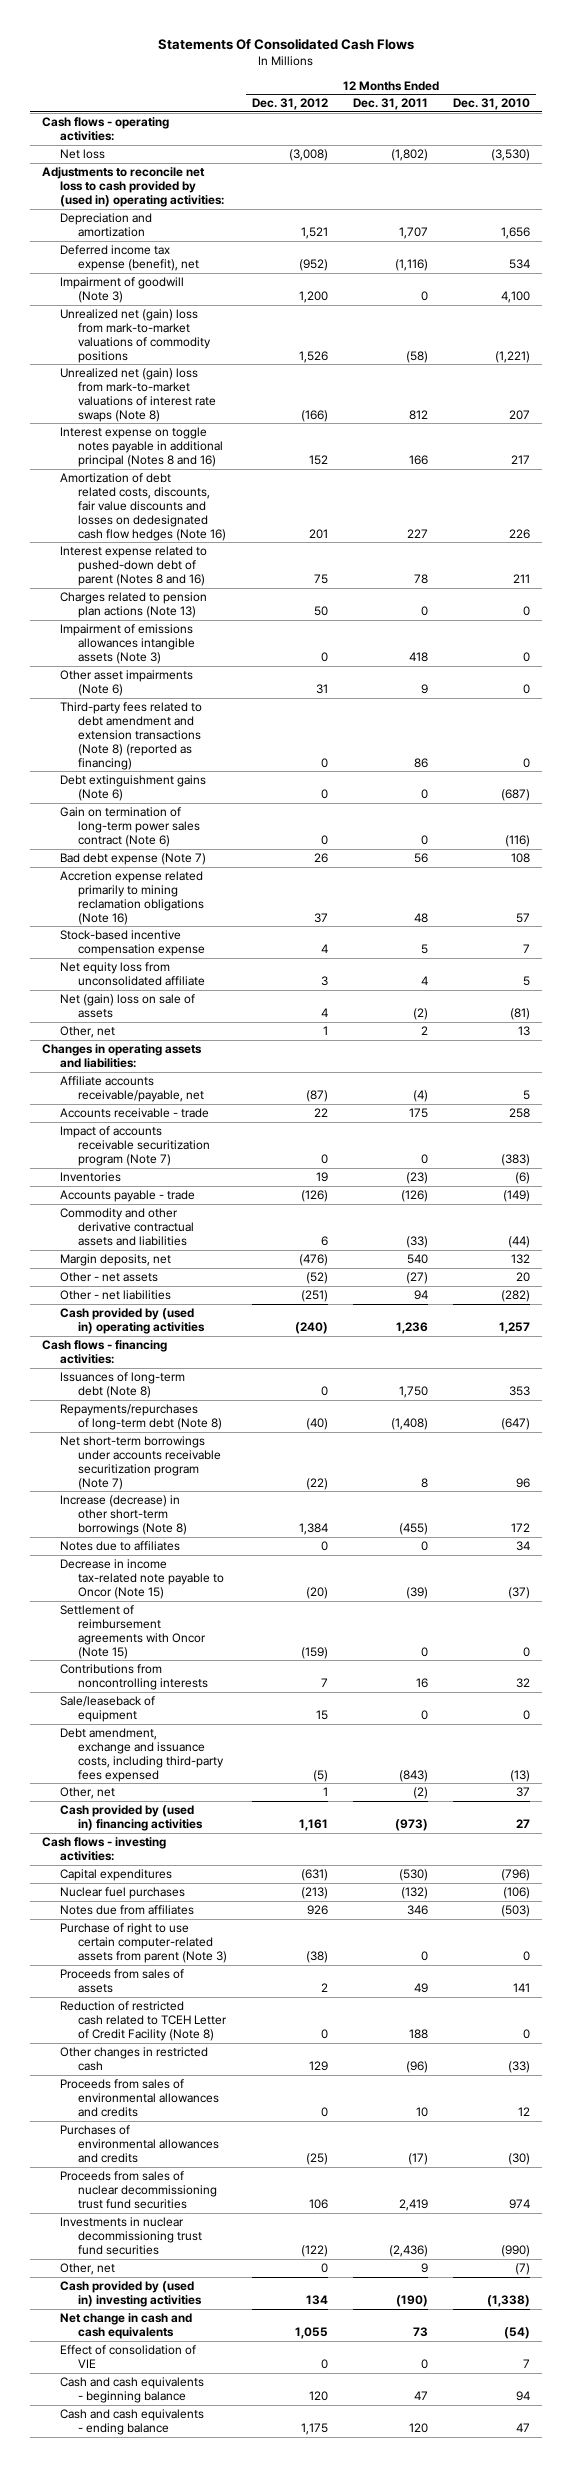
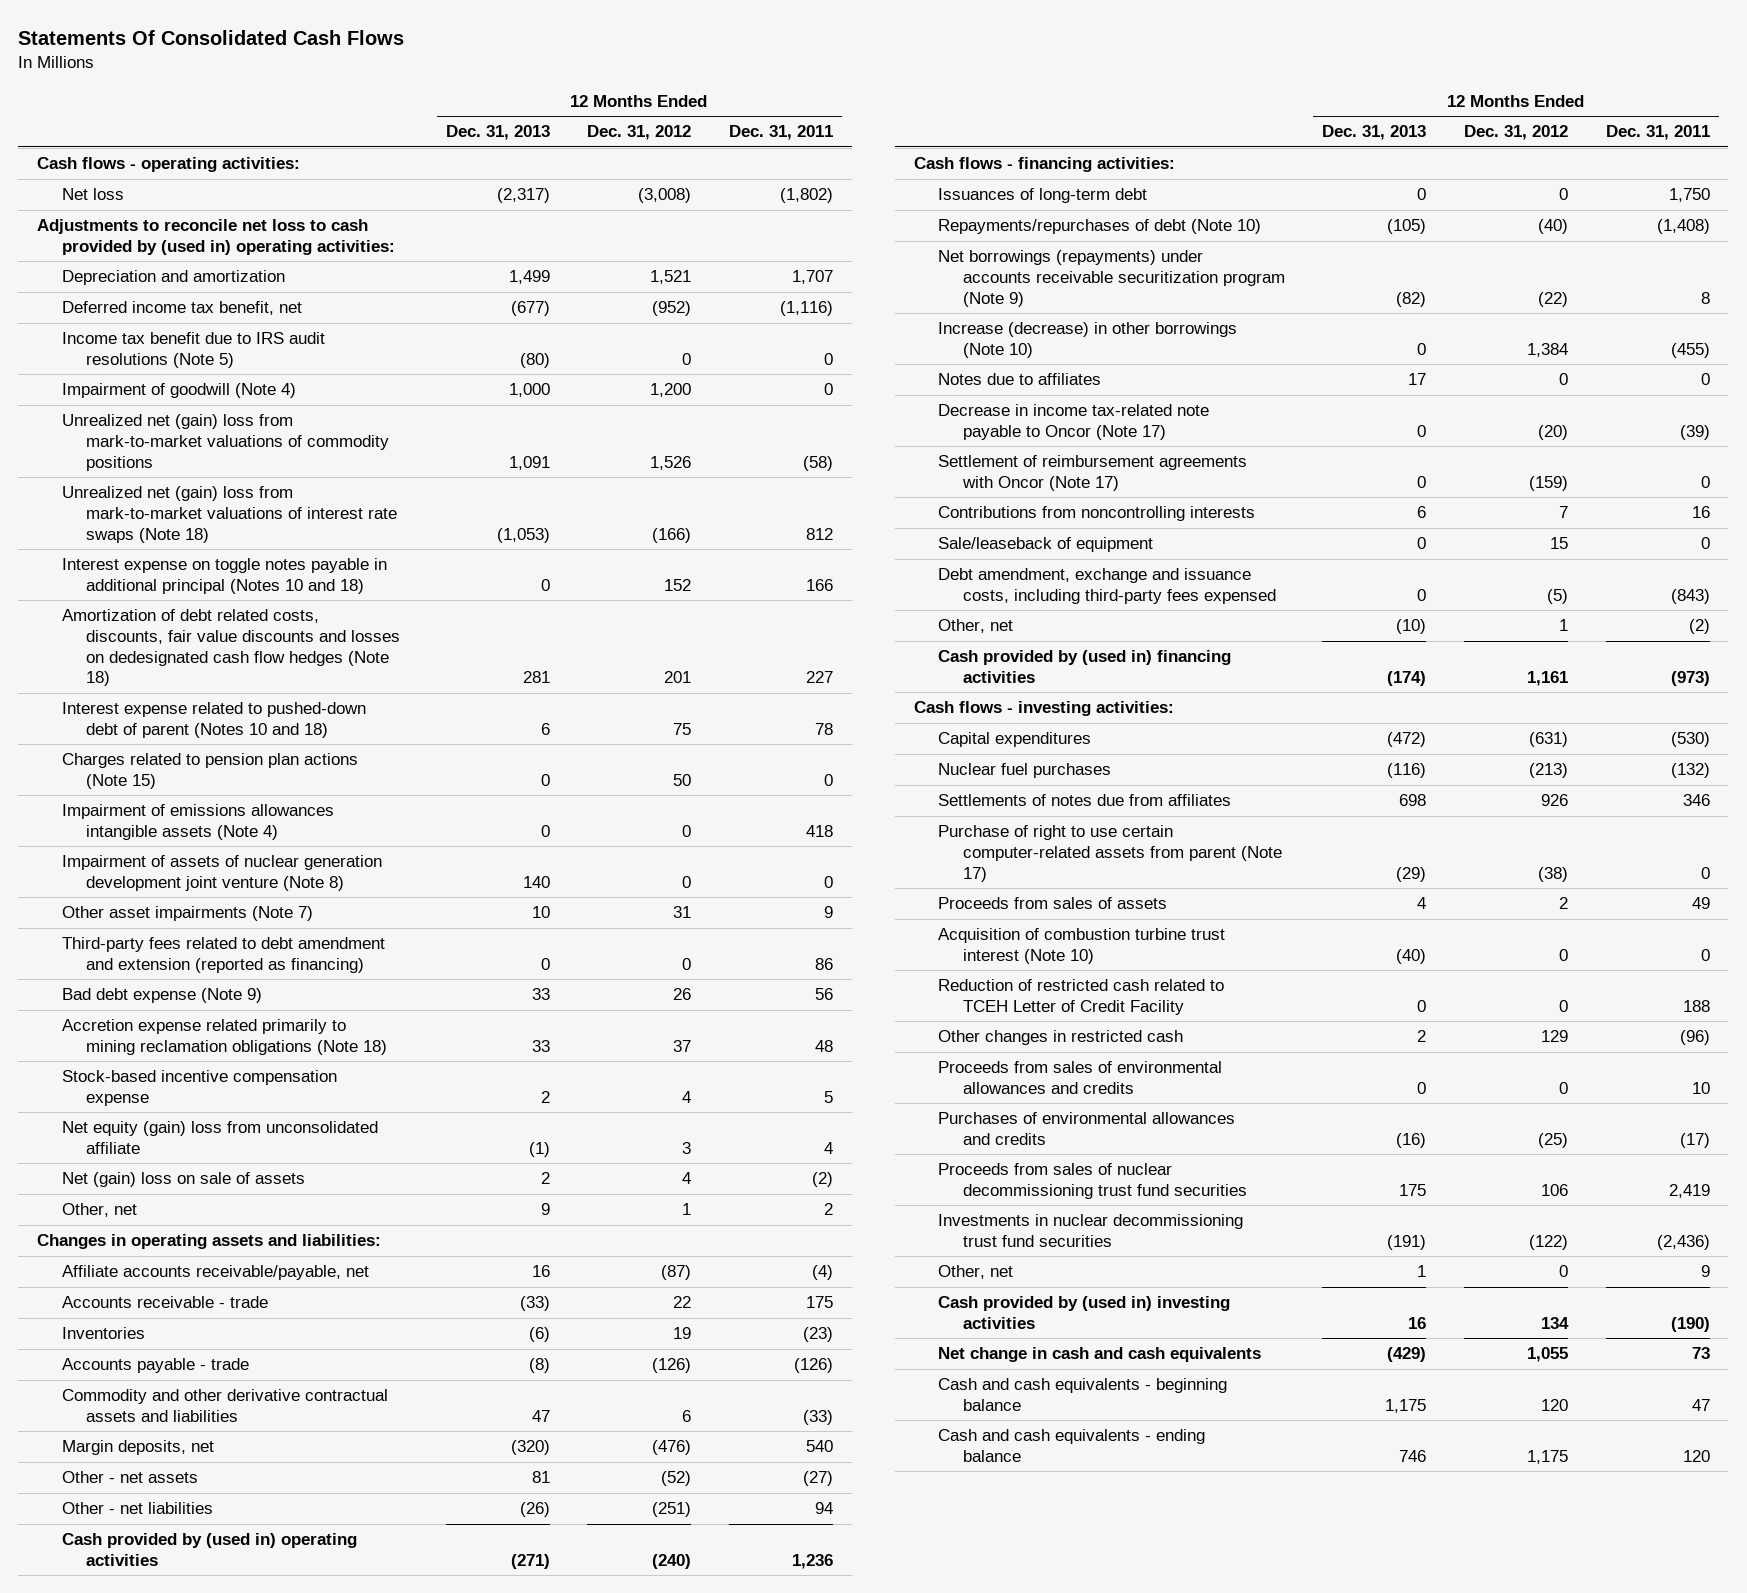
[452,98,530,111] Dec. 31, 2010 -> none
none -> [445,125,550,141] Dec. 31, 2013
[60,245,199,272] Deferred income tax expense (benefit), net -> [61,301,302,316] Deferred income tax benefit, net
none -> [61,332,325,368] Income tax benefit due to IRS audit resolutions (Note 5)
[60,277,185,304] Impairment of goodwill (Note 3) -> [61,383,296,399] Impairment of goodwill (Note 4)
[60,775,207,802] Debt extinguishment gains (Note 6) -> none
[60,807,200,847] Gain on termination of long-term power sales contract (Note 6) -> none
[60,368,216,422] Unrealized net (gain) loss from mark-to-market valuations of interest rate swaps (Note 8) -> [61,486,398,543] Unrealized net (gain) loss from mark-to-market valuations of interest rate swaps (Note 18)
[60,427,223,467] Interest expense on toggle notes payable in additional principal (Notes 8 and 16) -> [61,558,387,594] Interest expense on toggle notes payable in additional principal (Notes 10 and 18)
[60,473,226,541] Amortization of debt related costs, discounts, fair value discounts and losses on dedesignated cash flow hedges (Note 16) -> [61,609,401,687] Amortization of debt related costs, discounts, fair value discounts and losses on dedesignated cash flow hedges (Note 18)
[60,546,208,586] Interest expense related to pushed-down debt of parent (Notes 8 and 16) -> [61,702,366,738] Interest expense related to pushed-down debt of parent (Notes 10 and 18)
[60,592,208,619] Charges related to pension plan actions (Note 13) -> [61,753,358,789] Charges related to pension plan actions (Note 15)
[60,624,195,664] Impairment of emissions allowances intangible assets (Note 3) -> [61,804,334,840] Impairment of emissions allowances intangible assets (Note 4)
none -> [61,855,382,891] Impairment of assets of nuclear generation development joint venture (Note 8)
[60,670,194,697] Other asset impairments (Note 6) -> [61,906,313,922] Other asset impairments (Note 7)
[60,702,203,770] Third-party fees related to debt amendment and extension transactions (Note 8) (reported as financing) -> [61,937,385,973] Third-party fees related to debt amendment and extension (reported as financing)
[60,853,207,866] Bad debt expense (Note 7) -> [61,988,262,1004] Bad debt expense (Note 9)
[60,871,204,925] Accretion expense related primarily to mining reclamation obligations (Note 16) -> [61,1019,388,1055] Accretion expense related primarily to mining reclamation obligations (Note 18)
[60,962,205,987] Net equity loss from unconsolidated affiliate -> [61,1121,378,1154] Net equity (gain) loss from unconsolidated affiliate
[60,1126,210,1166] Impact of accounts receivable securitization program (Note 7) -> none
[60,1372,186,1399] Issuances of long-term debt (Note 8) -> [938,188,1148,204] Issuances of long-term debt
[60,1404,222,1431] Repayments/repurchases of long-term debt (Note 8) -> [938,219,1262,235] Repayments/repurchases of debt (Note 10)
[60,1436,221,1490] Net short-term borrowings under accounts receivable securitization program (Note 7) -> [938,250,1285,307] Net borrowings (repayments) under accounts receivable securitization program (Note 9)
[60,1495,187,1535] Increase (decrease) in other short-term borrowings (Note 8) -> [938,322,1238,358] Increase (decrease) in other borrowings (Note 10)
[60,1559,224,1599] Decrease in income tax-related note payable to Oncor (Note 15) -> [938,404,1210,440] Decrease in income tax-related note payable to Oncor (Note 17)
[60,1605,206,1659] Settlement of reimbursement agreements with Oncor (Note 15) -> [938,455,1248,491] Settlement of reimbursement agreements with Oncor (Note 17)
[60,1905,195,1916] Notes due from affiliates -> [938,794,1232,807] Settlements of notes due from affiliates
[60,1923,227,1963] Purchase of right to use certain computer-related assets from parent (Note 3) -> [938,825,1282,882] Purchase of right to use certain computer-related assets from parent (Note 17)
none -> [938,928,1226,964] Acquisition of combustion turbine trust interest (Note 10)
[60,2001,227,2041] Reduction of restricted cash related to TCEH Letter of Credit Facility (Note 8) -> [938,979,1225,1015] Reduction of restricted cash related to TCEH Letter of Credit Facility
[60,2345,197,2369] Effect of consolidation of VIE -> none

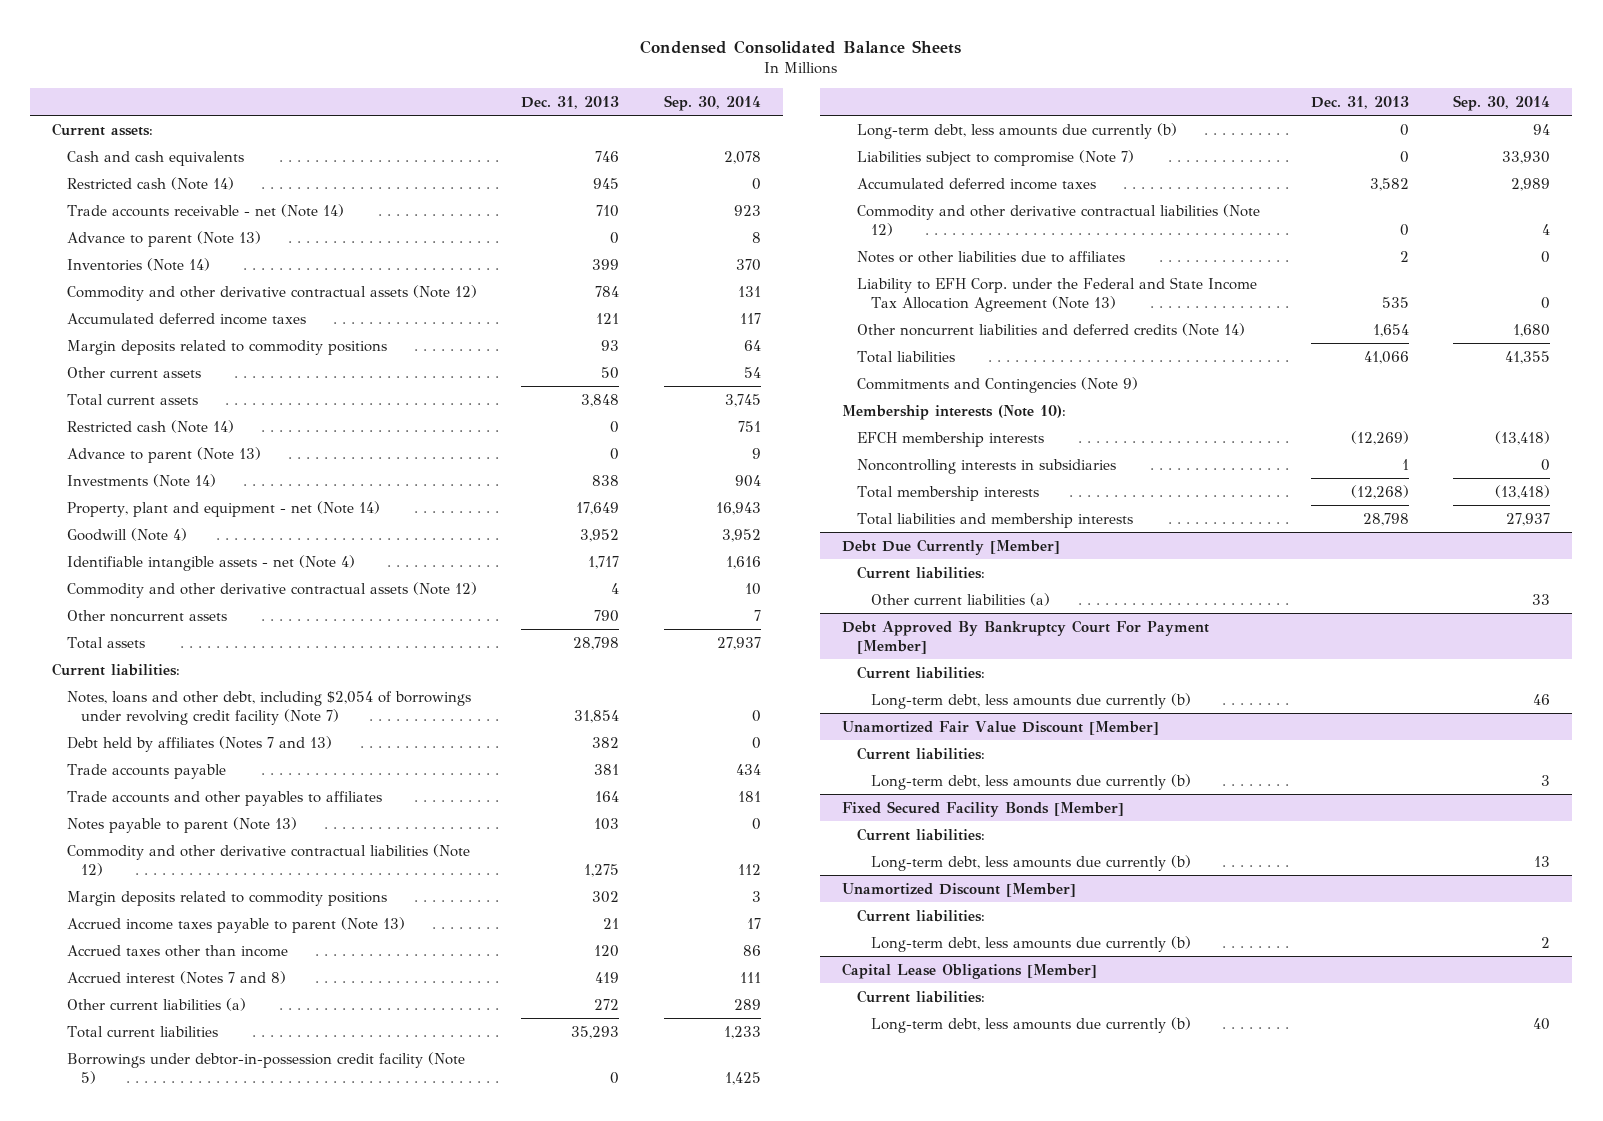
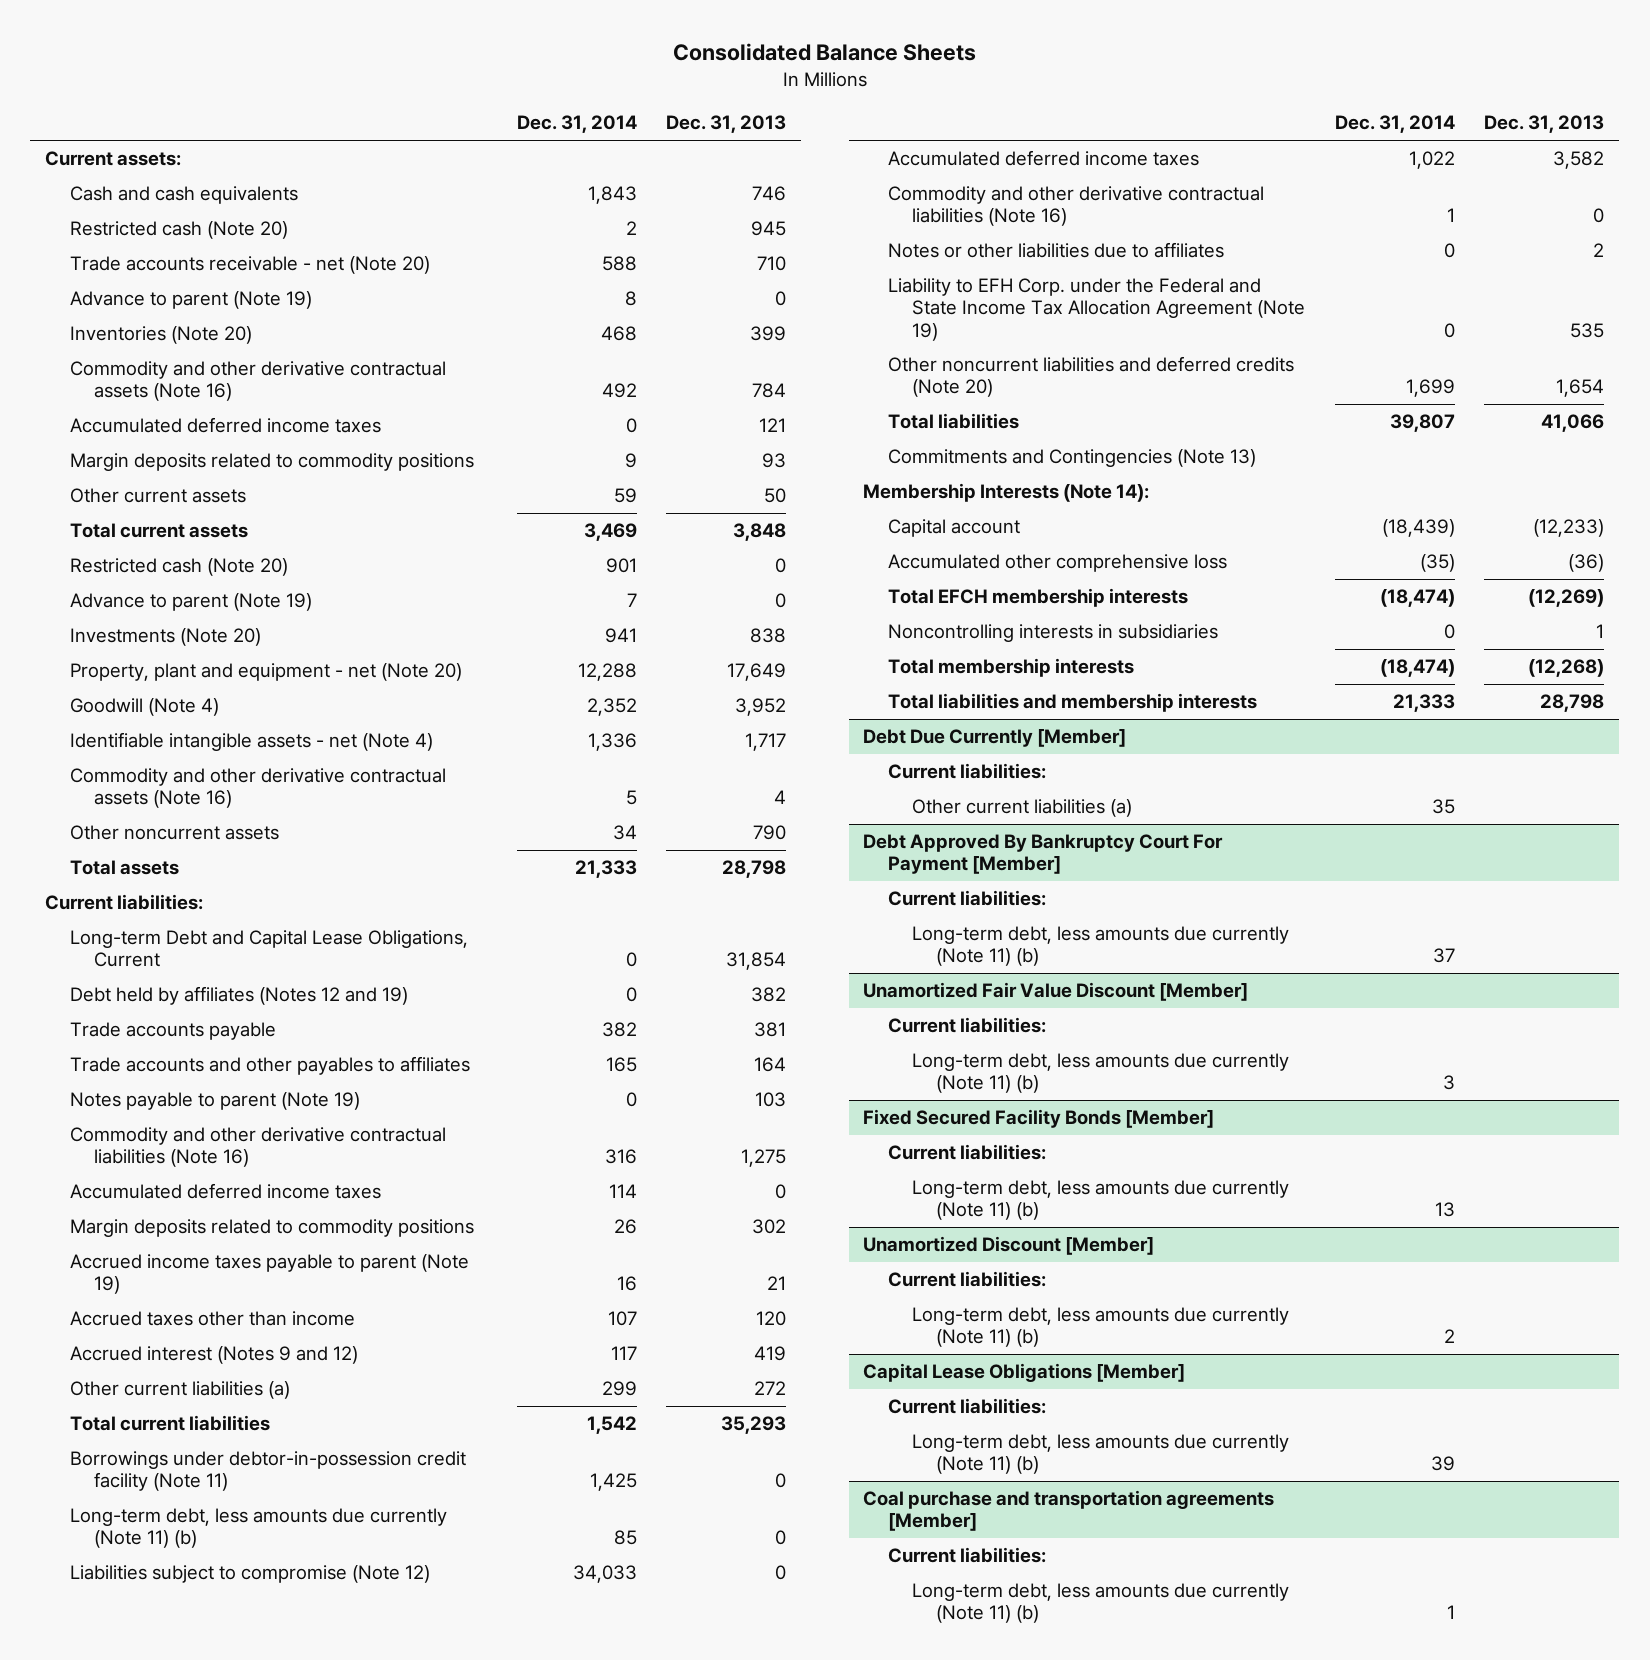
[640,40,962,55] Condensed Consolidated Balance Sheets -> [672,42,976,61] Consolidated Balance Sheets
[663,94,761,111] Sep. 30, 2014 -> none
none -> [516,115,637,134] Dec. 31, 2014
[66,176,234,190] Restricted cash (Note 14) -> [69,221,288,240] Restricted cash (Note 20)
[66,203,344,217] Trade accounts receivable - net (Note 14) -> [69,256,430,275] Trade accounts receivable - net (Note 20)
[66,230,261,247] Advance to parent (Note 13) -> [69,291,312,310] Advance to parent (Note 19)
[66,257,210,271] Inventories (Note 14) -> [69,326,252,345] Inventories (Note 20)
[66,284,477,301] Commodity and other derivative contractual assets (Note 12) -> [69,361,446,402] Commodity and other derivative contractual assets (Note 16)
[66,419,234,433] Restricted cash (Note 14) -> [69,558,288,577] Restricted cash (Note 20)
[66,446,261,463] Advance to parent (Note 13) -> [69,593,312,612] Advance to parent (Note 19)
[66,473,216,487] Investments (Note 14) -> [69,628,261,647] Investments (Note 20)
[66,500,380,517] Property, plant and equipment - net (Note 14) -> [69,663,462,682] Property, plant and equipment - net (Note 20)
[66,581,477,598] Commodity and other derivative contractual assets (Note 12) -> [69,768,446,809] Commodity and other derivative contractual assets (Note 16)
[66,690,471,725] Notes, loans and other debt, including $2,054 of borrowings under revolving credit facility (Note 7) -> [69,930,468,968] Long-term Debt and Capital Lease Obligations, Current
[66,735,332,752] Debt held by affiliates (Notes 7 and 13) -> [69,986,408,1006] Debt held by affiliates (Notes 12 and 19)
[66,816,297,833] Notes payable to parent (Note 13) -> [69,1092,360,1111] Notes payable to parent (Note 19)
[66,843,470,876] Commodity and other derivative contractual liabilities (Note 12) -> [69,1127,446,1168] Commodity and other derivative contractual liabilities (Note 16)
none -> [69,1183,381,1200] Accumulated deferred income taxes
[66,916,405,933] Accrued income taxes payable to parent (Note 13) -> [69,1254,469,1295] Accrued income taxes payable to parent (Note 19)
[66,970,286,984] Accrued interest (Notes 7 and 8) -> [69,1346,358,1365] Accrued interest (Notes 9 and 12)
[66,1051,465,1084] Borrowings under debtor-in-possession credit facility (Note 5) -> [69,1451,466,1492] Borrowings under debtor-in-possession credit facility (Note 11)
[856,122,1177,139] Long-term debt, less amounts due currently (b) -> [69,1508,447,1549] Long-term debt, less amounts due currently (Note 11) (b)
[856,149,1134,166] Liabilities subject to compromise (Note 7) -> [69,1565,430,1584] Liabilities subject to compromise (Note 12)
[856,203,1260,236] Commodity and other derivative contractual liabilities (Note 12) -> [887,186,1264,227] Commodity and other derivative contractual liabilities (Note 16)
[856,276,1257,312] Liability to EFH Corp. under the Federal and State Income Tax Allocation Agreement (Note 13) -> [887,278,1306,341] Liability to EFH Corp. under the Federal and State Income Tax Allocation Agreement (Note 19)
[856,322,1245,336] Other noncurrent liabilities and deferred credits (Note 14) -> [887,356,1294,398] Other noncurrent liabilities and deferred credits (Note 20)
[856,376,1138,393] Commitments and Contingencies (Note 9) -> [887,449,1256,468] Commitments and Contingencies (Note 13)
[842,404,1067,420] Membership interests (Note 10): -> [863,483,1150,503] Membership Interests (Note 14):
none -> [887,519,1020,538] Capital account
none -> [887,554,1227,573] Accumulated other comprehensive loss
[856,431,1044,447] EFCH membership interests -> [887,588,1188,608] Total EFCH membership interests
[871,692,1192,709] Long-term debt, less amounts due currently (b) -> [912,926,1290,967] Long-term debt, less amounts due currently (Note 11) (b)
[871,773,1192,790] Long-term debt, less amounts due currently (b) -> [912,1053,1290,1094] Long-term debt, less amounts due currently (Note 11) (b)
[871,854,1192,871] Long-term debt, less amounts due currently (b) -> [912,1180,1290,1221] Long-term debt, less amounts due currently (Note 11) (b)
[871,935,1192,952] Long-term debt, less amounts due currently (b) -> [912,1307,1290,1348] Long-term debt, less amounts due currently (Note 11) (b)
[871,1016,1192,1033] Long-term debt, less amounts due currently (b) -> [912,1434,1290,1475] Long-term debt, less amounts due currently (Note 11) (b)
none -> [863,1490,1275,1532] Coal purchase and transportation agreements [Member]
none -> [887,1547,1046,1564] Current liabilities:
none -> [912,1583,1290,1624] Long-term debt, less amounts due currently (Note 11) (b)

